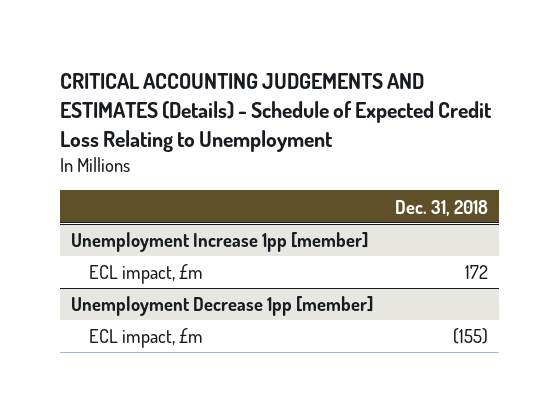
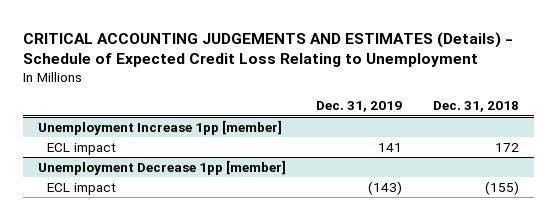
none -> [316,101,403,113] Dec. 31, 2019
[88,264,203,285] ECL impact, £m -> [47,142,117,155] ECL impact
[88,328,203,349] ECL impact, £m -> [47,182,117,195] ECL impact

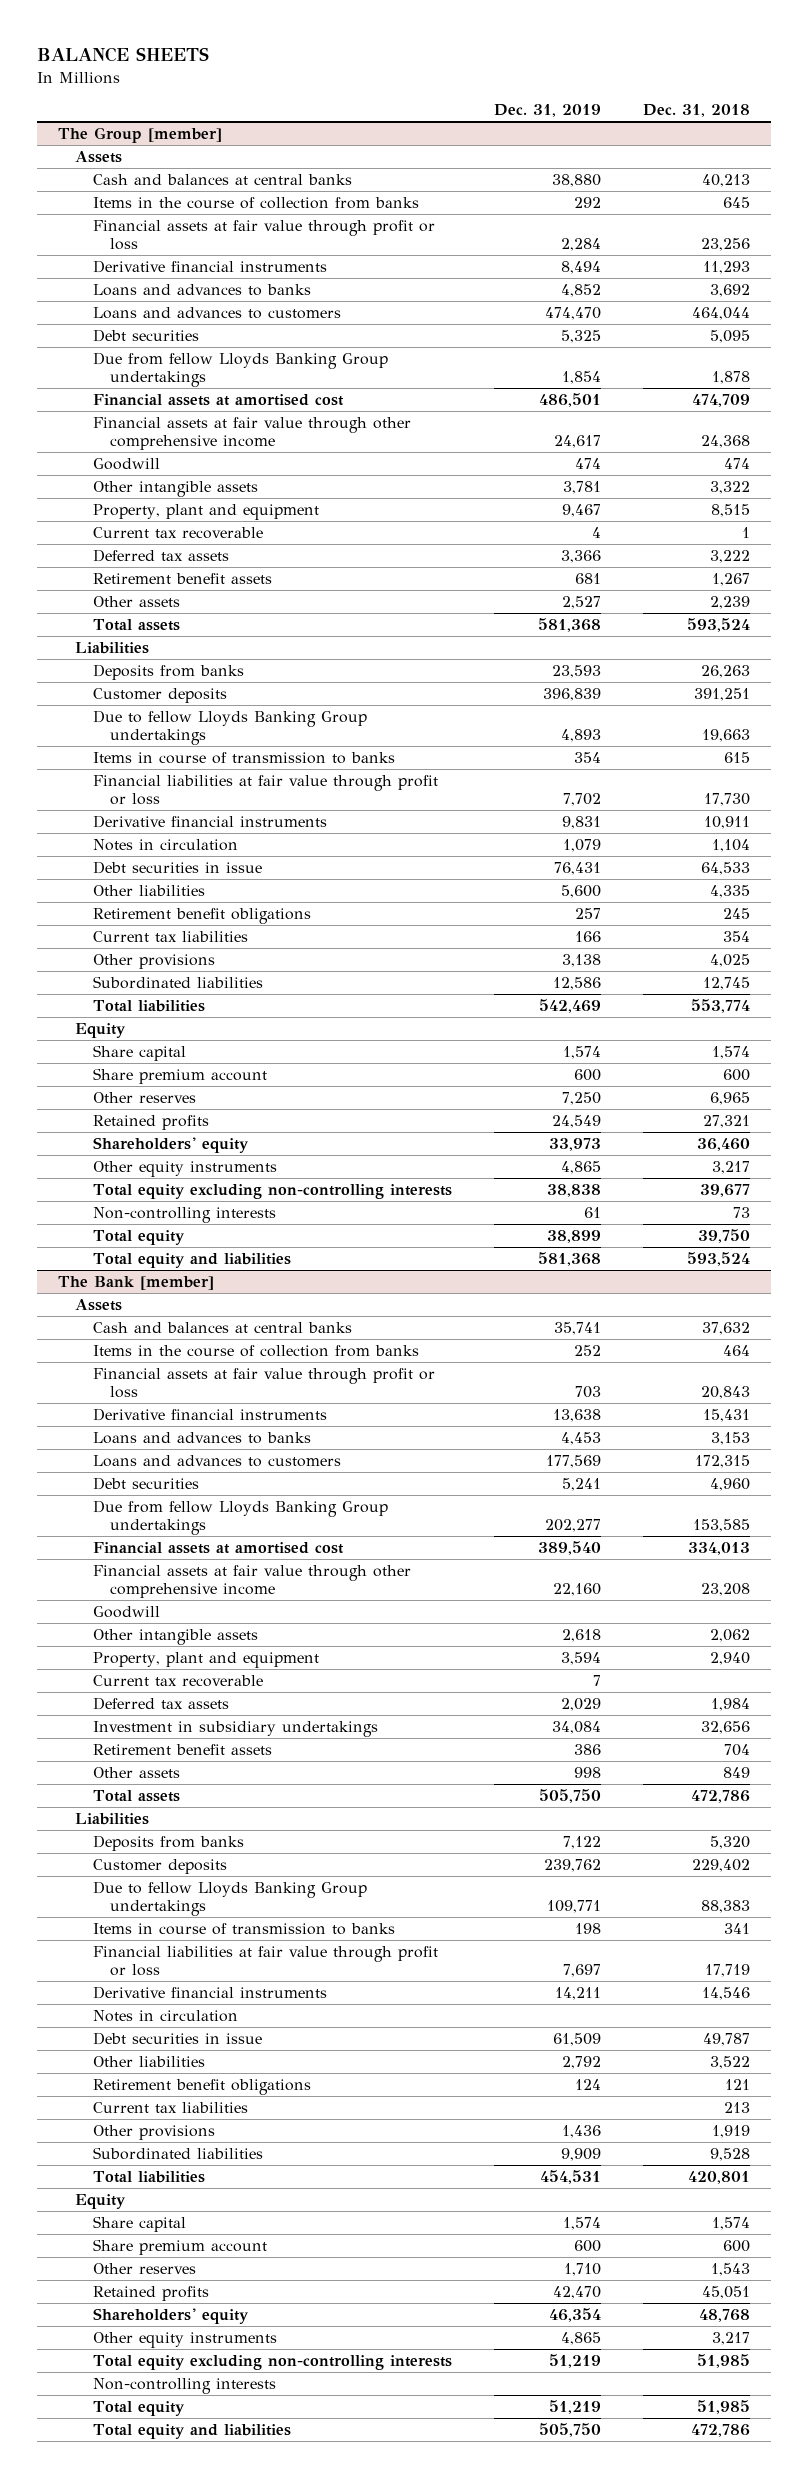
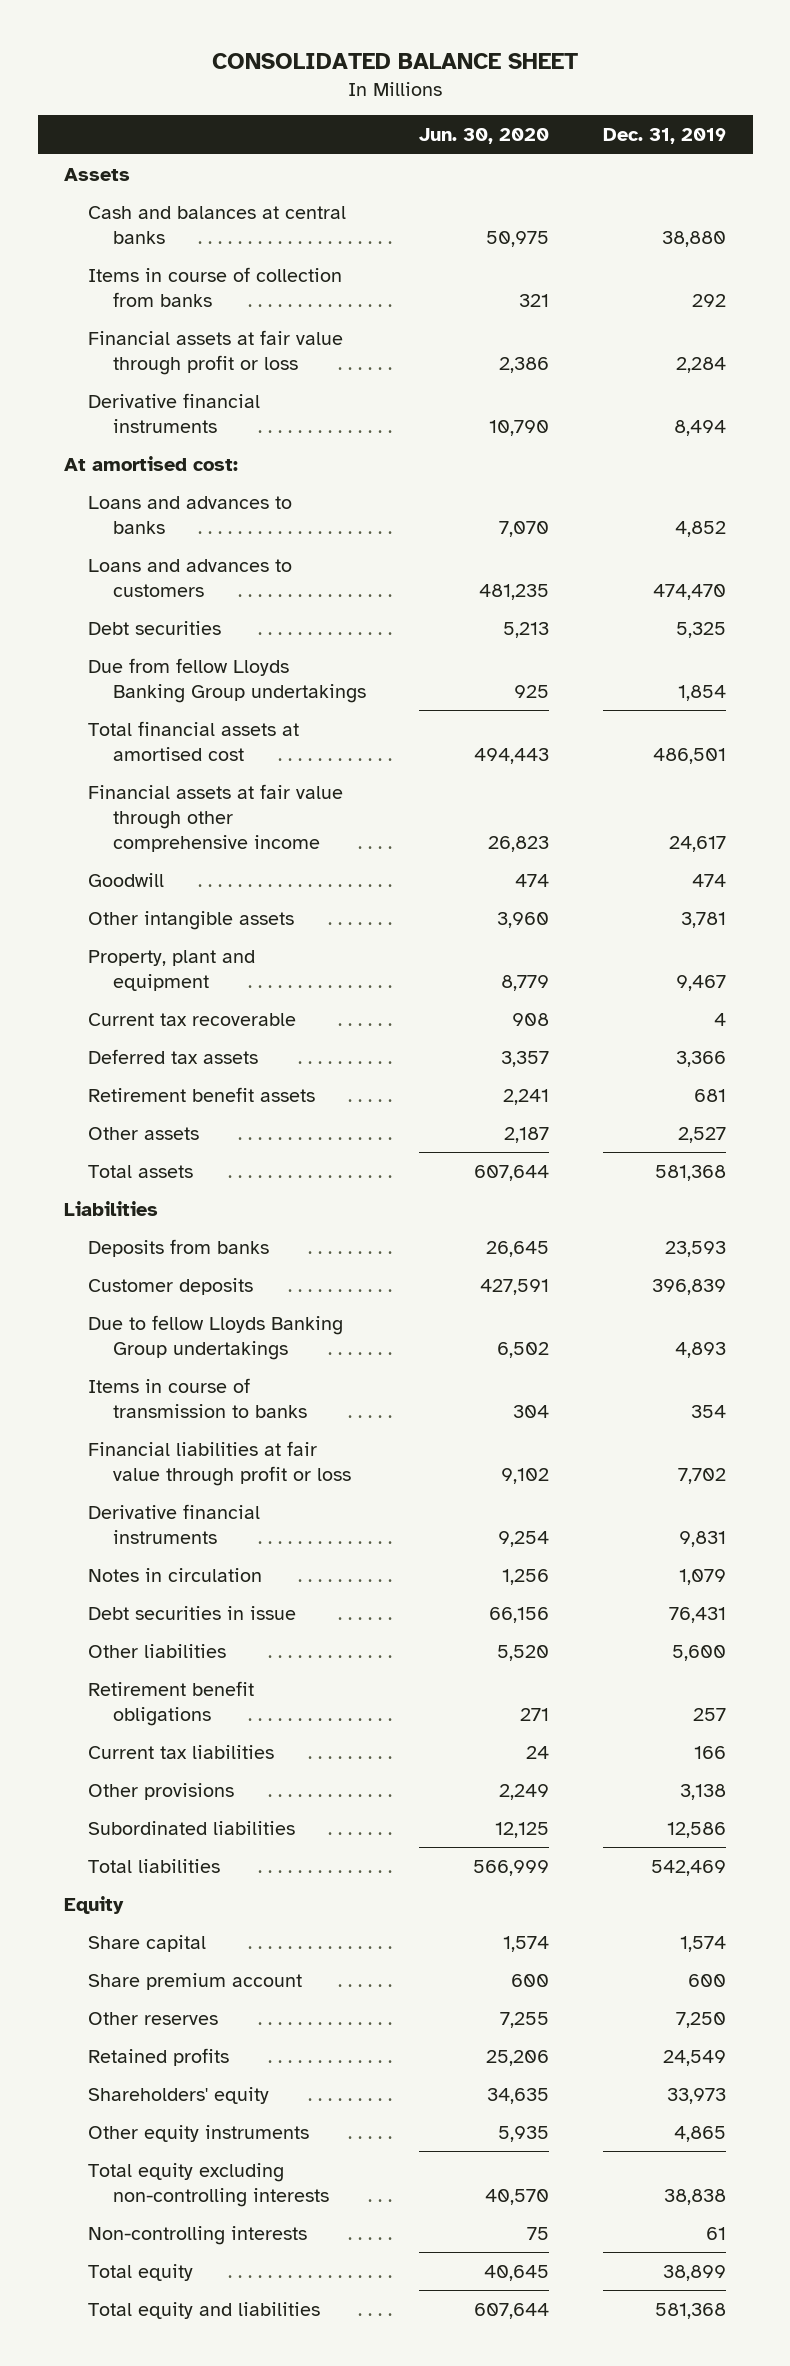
[36,47,209,63] BALANCE SHEETS -> [212,52,579,69] CONSOLIDATED BALANCE SHEET
[643,104,751,118] Dec. 31, 2018 -> none
none -> [419,128,550,145] Jun. 30, 2020
[58,126,223,143] The Group [member] -> none
[92,196,419,209] Items in the course of collection from banks -> [88,266,343,307] Items in course of collection from banks
none -> [64,455,239,471] At amortised cost:
[92,393,344,406] Financial assets at amortised cost -> [88,720,300,761] Total financial assets at amortised cost
[58,1275,215,1290] The Bank [member] -> none
[75,1298,123,1311] Assets -> none
[92,1321,352,1333] Cash and balances at central banks -> none
[92,1344,419,1357] Items in the course of collection from banks -> none
[92,1367,435,1399] Financial assets at fair value through profit or loss -> none
[92,1407,327,1421] Derivative financial instruments -> none
[92,1431,311,1444] Loans and advances to banks -> none
[92,1454,341,1467] Loans and advances to customers -> none
[92,1476,199,1490] Debt securities -> none
[92,1499,388,1536] Due from fellow Lloyds Banking Group undertakings -> none
[92,1541,344,1554] Financial assets at amortised cost -> none
[92,1564,411,1599] Financial assets at fair value through other comprehensive income -> none
[92,1605,160,1618] Goodwill -> none
[92,1628,258,1645] Other intangible assets -> none
[92,1651,319,1668] Property, plant and equipment -> none
[92,1674,263,1687] Current tax recoverable -> none
[92,1696,229,1710] Deferred tax assets -> none
[92,1720,378,1737] Investment in subsidiary undertakings -> none
[92,1743,272,1755] Retirement benefit assets -> none
[92,1766,180,1778] Other assets -> none
[92,1789,180,1802] Total assets -> none
[75,1812,150,1825] Liabilities -> none
[92,1834,244,1851] Deposits from banks -> none
[92,1858,227,1874] Customer deposits -> none
[92,1880,367,1917] Due to fellow Lloyds Banking Group undertakings -> none
[92,1922,395,1935] Items in course of transmission to banks -> none
[92,1945,438,1977] Financial liabilities at fair value through profit or loss -> none
[92,1985,327,1999] Derivative financial instruments -> none
[92,2009,238,2022] Notes in circulation -> none
[92,2031,262,2045] Debt securities in issue -> none
[92,2055,205,2067] Other liabilities -> none
[92,2078,311,2095] Retirement benefit obligations -> none
[92,2101,248,2113] Current tax liabilities -> none
[92,2124,215,2140] Other provisions -> none
[92,2146,263,2160] Subordinated liabilities -> none
[92,2170,205,2183] Total liabilities -> none
[75,2193,127,2209] Equity -> none
[92,2215,186,2232] Share capital -> none
[92,2238,267,2255] Share premium account -> none
[92,2262,196,2274] Other reserves -> none
[92,2285,209,2301] Retained profits -> none
[92,2307,249,2324] Shareholders' equity -> none
[92,2331,277,2348] Other equity instruments -> none
[92,2354,452,2370] Total equity excluding non-controlling interests -> none
[92,2377,276,2394] Non-controlling interests -> none
[92,2400,185,2416] Total equity -> none
[92,2423,291,2439] Total equity and liabilities -> none

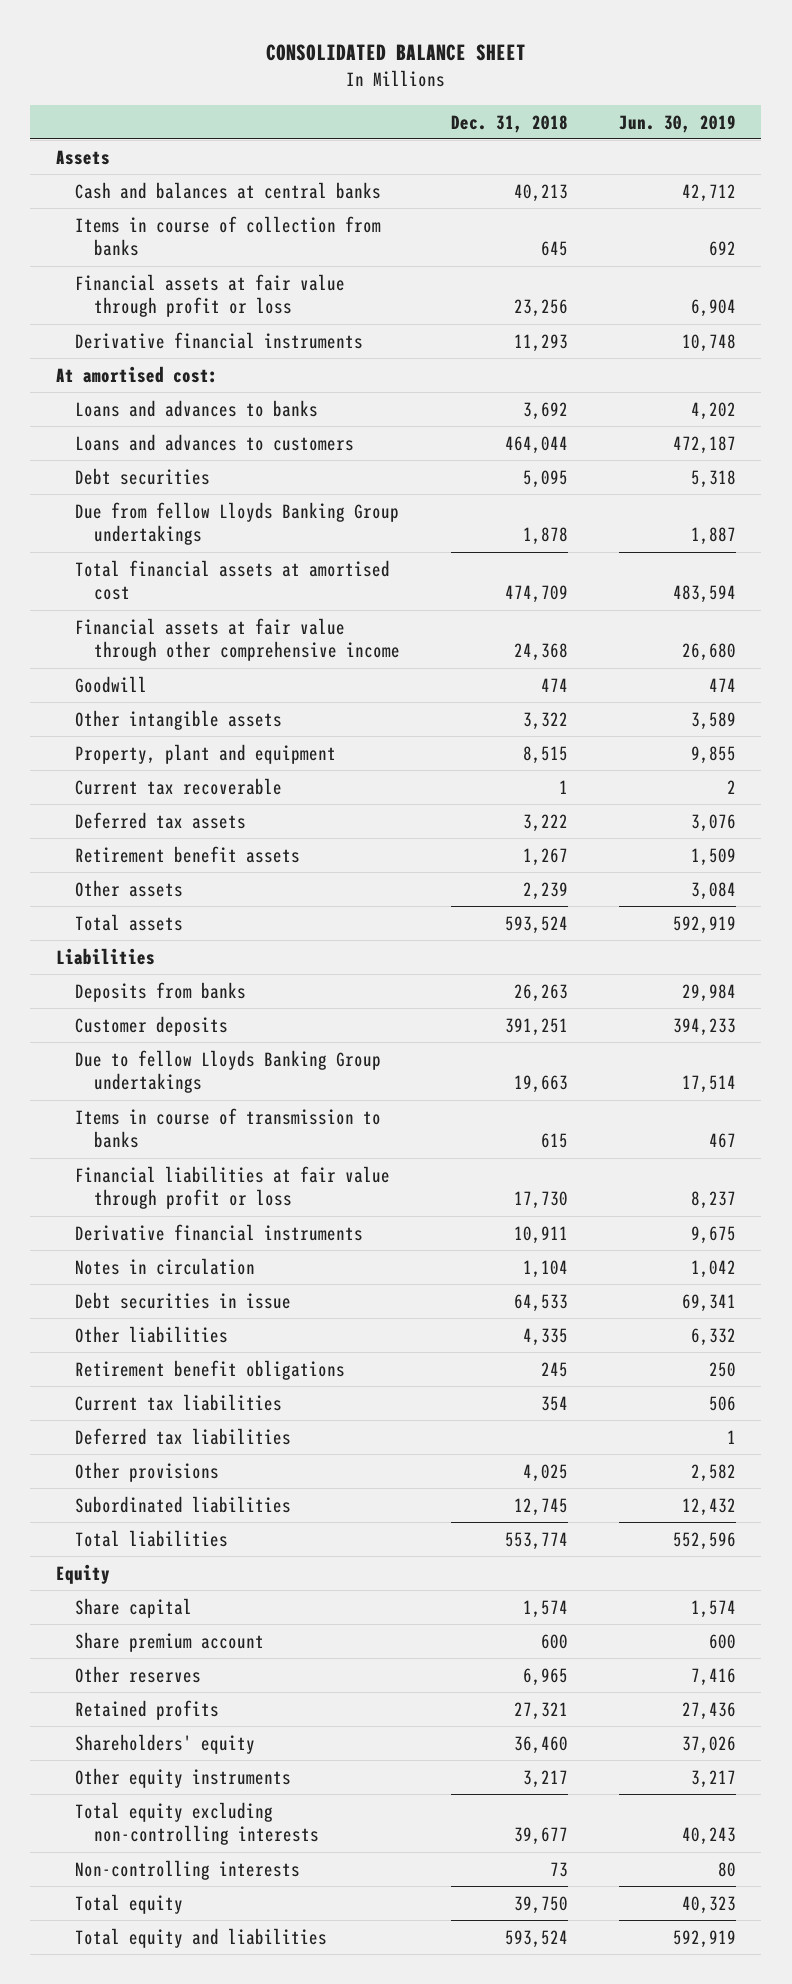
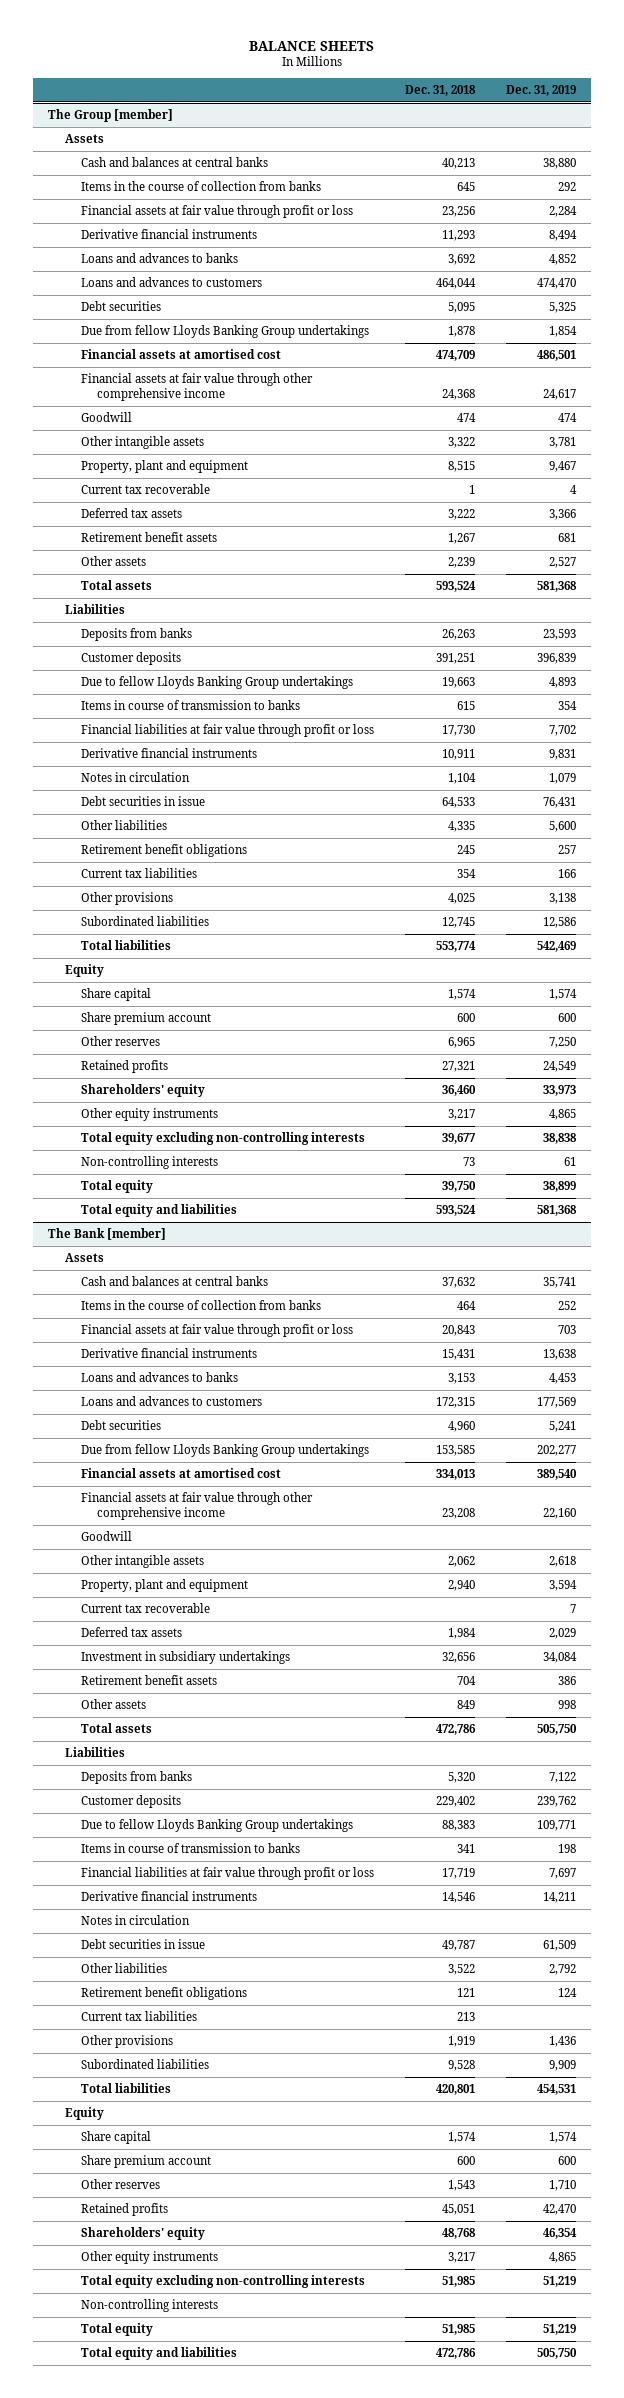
[265,44,526,62] CONSOLIDATED BALANCE SHEET -> [249,40,375,51] BALANCE SHEETS
[618,114,736,133] Jun. 30, 2019 -> none
none -> [505,85,576,97] Dec. 31, 2019
none -> [48,109,174,123] The Group [member]
[74,215,381,257] Items in course of collection from banks -> [80,181,321,192] Items in the course of collection from banks
[55,365,218,383] At amortised cost: -> none
[74,559,390,601] Total financial assets at amortised cost -> [80,349,281,360] Financial assets at amortised cost
[74,1427,291,1445] Deferred tax liabilities -> none
none -> [48,1228,167,1241] The Bank [member]
none -> [64,1253,104,1263] Assets
none -> [80,1276,268,1287] Cash and balances at central banks
none -> [80,1300,321,1311] Items in the course of collection from banks
none -> [80,1324,353,1338] Financial assets at fair value through profit or loss
none -> [80,1348,257,1359] Derivative financial instruments
none -> [80,1372,238,1383] Loans and advances to banks
none -> [80,1396,262,1407] Loans and advances to customers
none -> [80,1420,161,1431] Debt securities
none -> [80,1444,369,1458] Due from fellow Lloyds Banking Group undertakings
none -> [80,1468,281,1479] Financial assets at amortised cost
none -> [80,1492,313,1520] Financial assets at fair value through other comprehensive income
none -> [80,1531,132,1542] Goodwill
none -> [80,1555,204,1569] Other intangible assets
none -> [80,1579,248,1593] Property, plant and equipment
none -> [80,1603,210,1614] Current tax recoverable
none -> [80,1627,182,1638] Deferred tax assets
none -> [80,1651,290,1665] Investment in subsidiary undertakings
none -> [80,1675,217,1686] Retirement benefit assets
none -> [80,1699,146,1710] Other assets
none -> [80,1723,152,1734] Total assets
none -> [64,1747,125,1758] Liabilities
none -> [80,1771,192,1785] Deposits from banks
none -> [80,1795,181,1809] Customer deposits
none -> [80,1819,353,1833] Due to fellow Lloyds Banking Group undertakings
none -> [80,1843,300,1854] Items in course of transmission to banks
none -> [80,1867,374,1881] Financial liabilities at fair value through profit or loss
none -> [80,1891,257,1902] Derivative financial instruments
none -> [80,1915,190,1926] Notes in circulation
none -> [80,1939,205,1950] Debt securities in issue
none -> [80,1963,167,1974] Other liabilities
none -> [80,1987,247,2001] Retirement benefit obligations
none -> [80,2011,197,2022] Current tax liabilities
none -> [80,2035,173,2049] Other provisions
none -> [80,2059,209,2070] Subordinated liabilities
none -> [80,2083,171,2094] Total liabilities
none -> [64,2107,104,2121] Equity
none -> [80,2131,151,2145] Share capital
none -> [80,2155,211,2169] Share premium account
none -> [80,2179,160,2190] Other reserves
none -> [80,2203,168,2217] Retained profits
none -> [80,2227,205,2241] Shareholders' equity
none -> [80,2251,218,2265] Other equity instruments
none -> [80,2275,365,2289] Total equity excluding non-controlling interests
none -> [80,2299,218,2313] Non-controlling interests
none -> [80,2323,153,2337] Total equity
none -> [80,2347,237,2361] Total equity and liabilities

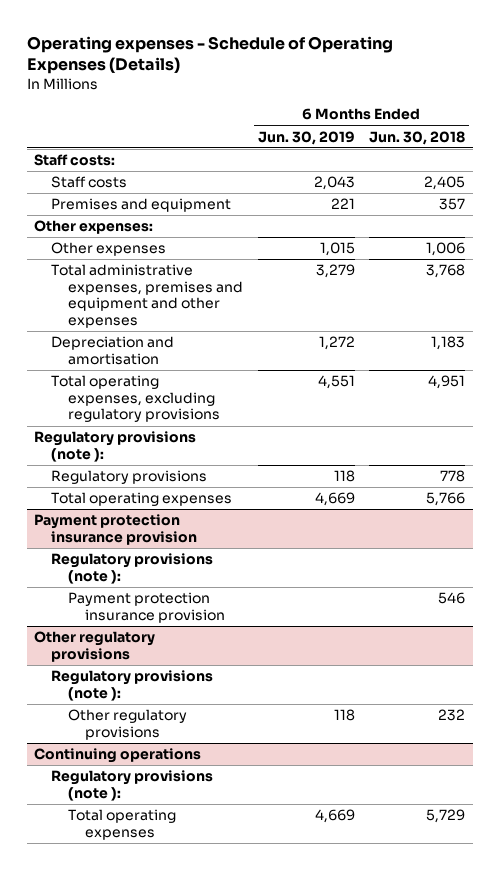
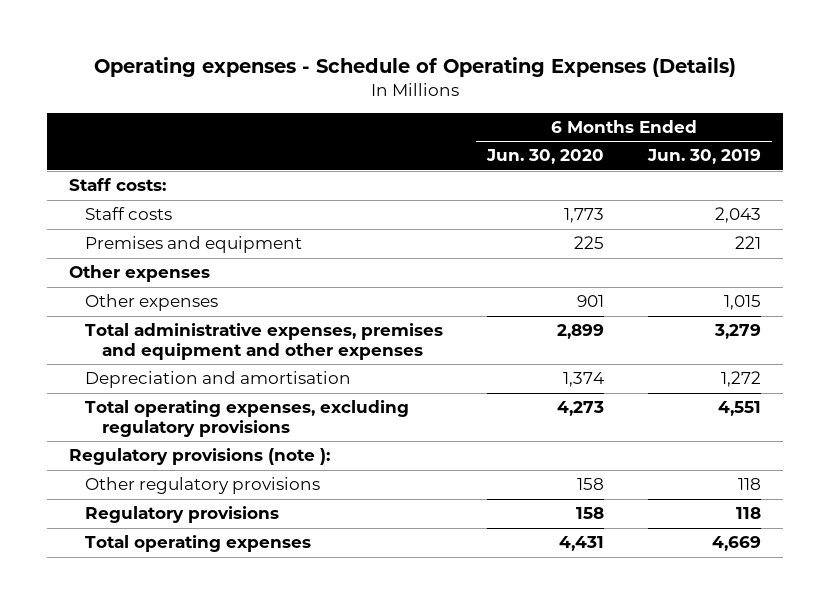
[369,130,466,145] Jun. 30, 2018 -> none
none -> [486,149,605,165] Jun. 30, 2020
[34,220,154,235] Other expenses: -> [68,265,210,283] Other expenses
[51,492,233,507] Total operating expenses -> none
[34,514,198,545] Payment protection insurance provision -> none
[51,553,214,584] Regulatory provisions (note ): -> none
[67,592,225,623] Payment protection insurance provision -> none
[34,631,156,662] Other regulatory provisions -> none
[51,670,214,701] Regulatory provisions (note ): -> none
[34,748,202,764] Continuing operations -> none
[51,770,214,801] Regulatory provisions (note ): -> none
[51,470,208,485] Regulatory provisions -> [85,506,280,524] Regulatory provisions

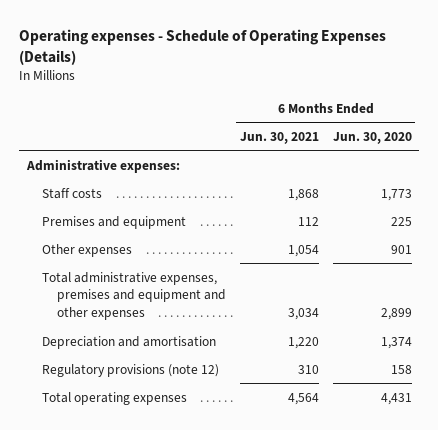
[646,149,761,165] Jun. 30, 2019 -> none
none -> [239,131,319,144] Jun. 30, 2021
[68,178,166,192] Staff costs: -> [25,158,180,173] Administrative expenses:
[68,265,210,283] Other expenses -> none
[85,400,410,438] Total operating expenses, excluding regulatory provisions -> none
[68,448,330,466] Regulatory provisions (note ): -> none
[85,477,321,495] Other regulatory provisions -> none
[85,506,280,524] Regulatory provisions -> [41,363,219,377] Regulatory provisions (note 12)

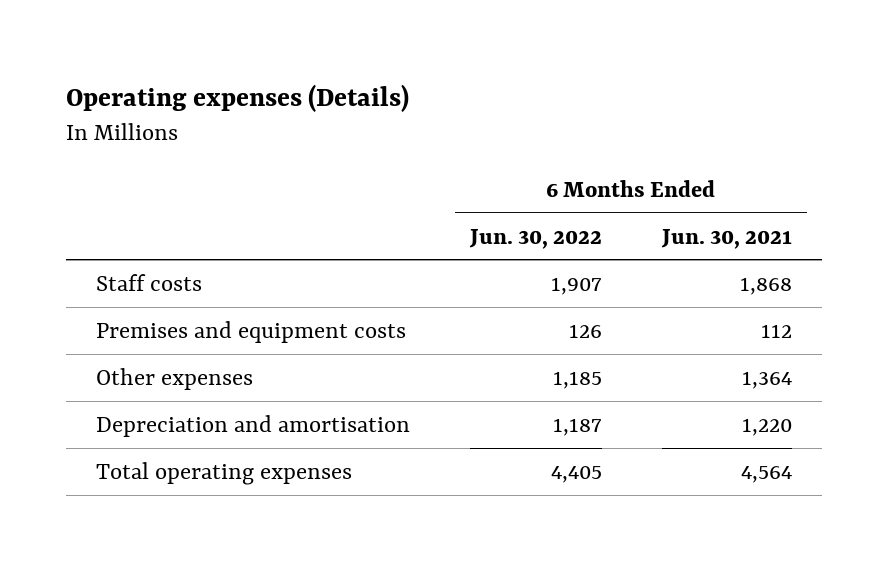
[19,28,387,65] Operating expenses - Schedule of Operating Expenses (Details) -> [65,83,409,112] Operating expenses (Details)
[332,131,412,144] Jun. 30, 2020 -> none
none -> [468,228,602,249] Jun. 30, 2022
[25,158,180,173] Administrative expenses: -> none
[41,271,226,321] Total administrative expenses, premises and equipment and other expenses -> none
[41,215,186,229] Premises and equipment -> [95,320,406,343] Premises and equipment costs
[287,244,319,257] 1,054 -> [741,370,792,389] 1,364
[41,363,219,377] Regulatory provisions (note 12) -> none

